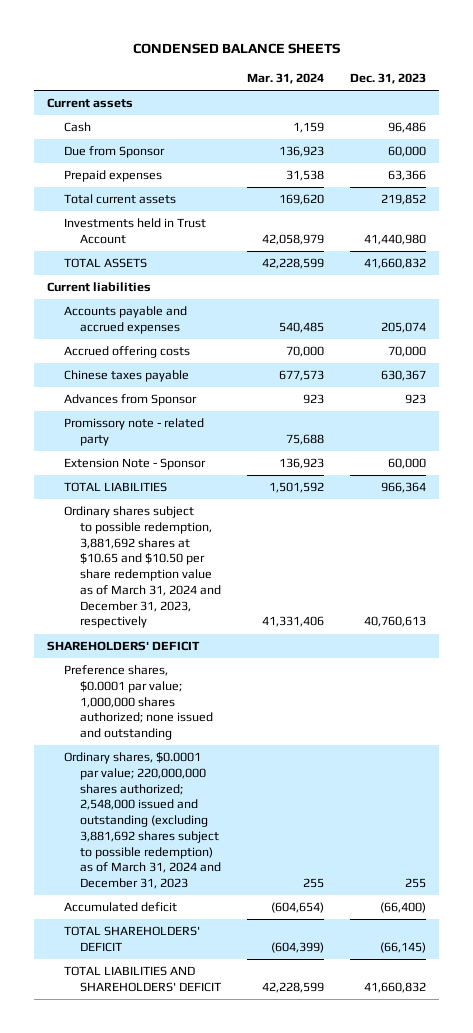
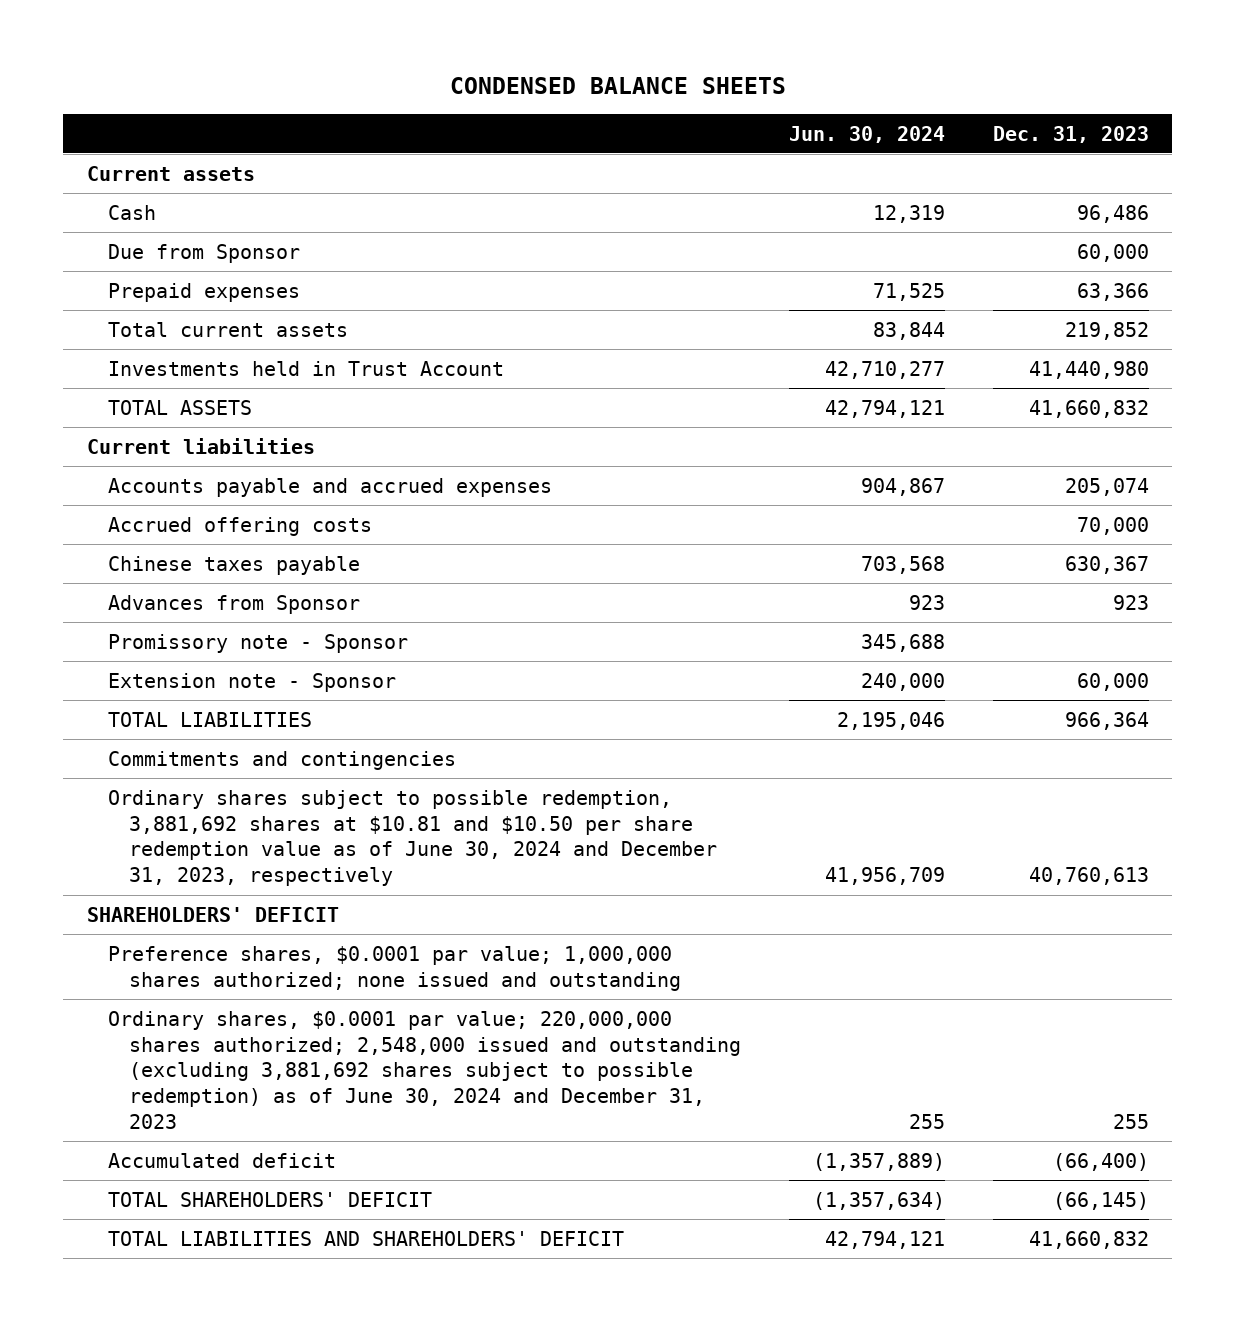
[246,73,324,85] Mar. 31, 2024 -> none
none -> [788,125,945,143] Jun. 30, 2024
[63,418,204,446] Promissory note - related party -> [107,633,408,653] Promissory note - Sponsor
[63,458,206,471] Extension Note - Sponsor -> [107,672,396,692] Extension note - Sponsor
none -> [107,750,456,770] Commitments and contingencies
[63,506,221,629] Ordinary shares subject to possible redemption, 3,881,692 shares at $10.65 and $10.50 per share redemption value as of March 31, 2024 and December 31, 2023, respectively -> [107,789,717,887] Ordinary shares subject to possible redemption, 3,881,692 shares at $10.81 and $10.50 per share redemption value as of June 30, 2024 and December 31, 2023, respectively
[63,752,221,890] Ordinary shares, $0.0001 par value; 220,000,000 shares authorized; 2,548,000 issued and outstanding (excluding 3,881,692 shares subject to possible redemption) as of March 31, 2024 and December 31, 2023 -> [107,1010,741,1129] Ordinary shares, $0.0001 par value; 220,000,000 shares authorized; 2,548,000 issued and outstanding (excluding 3,881,692 shares subject to possible redemption) as of June 30, 2024 and December 31, 2023

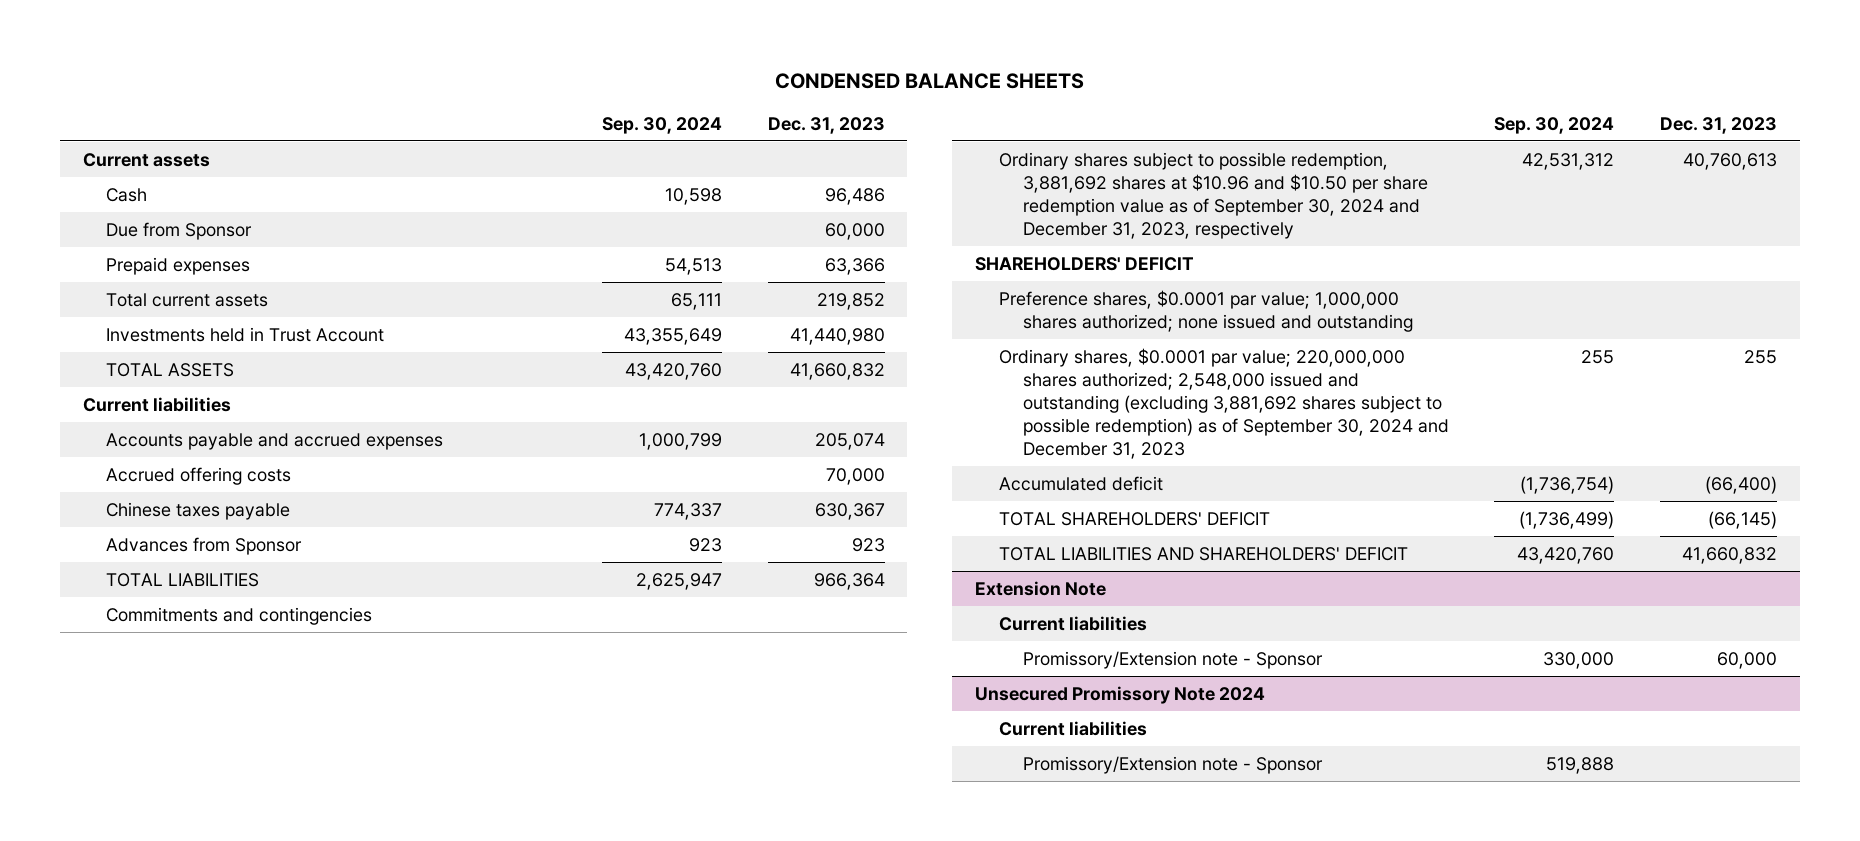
[788,125,945,143] Jun. 30, 2024 -> none
none -> [601,116,722,134] Sep. 30, 2024
[107,633,408,653] Promissory note - Sponsor -> none
[107,672,396,692] Extension note - Sponsor -> none
[107,789,717,887] Ordinary shares subject to possible redemption, 3,881,692 shares at $10.81 and $10.50 per share redemption value as of June 30, 2024 and December 31, 2023, respectively -> [998,152,1428,239] Ordinary shares subject to possible redemption, 3,881,692 shares at $10.96 and $10.50 per share redemption value as of September 30, 2024 and December 31, 2023, respectively
[107,1010,741,1129] Ordinary shares, $0.0001 par value; 220,000,000 shares authorized; 2,548,000 issued and outstanding (excluding 3,881,692 shares subject to possible redemption) as of June 30, 2024 and December 31, 2023 -> [998,348,1449,459] Ordinary shares, $0.0001 par value; 220,000,000 shares authorized; 2,548,000 issued and outstanding (excluding 3,881,692 shares subject to possible redemption) as of September 30, 2024 and December 31, 2023
none -> [975,581,1107,597] Extension Note
none -> [998,616,1147,632] Current liabilities
none -> [1022,651,1323,670] Promissory/Extension note - Sponsor
none -> [975,686,1266,705] Unsecured Promissory Note 2024
none -> [998,721,1147,737] Current liabilities
none -> [1022,756,1323,775] Promissory/Extension note - Sponsor

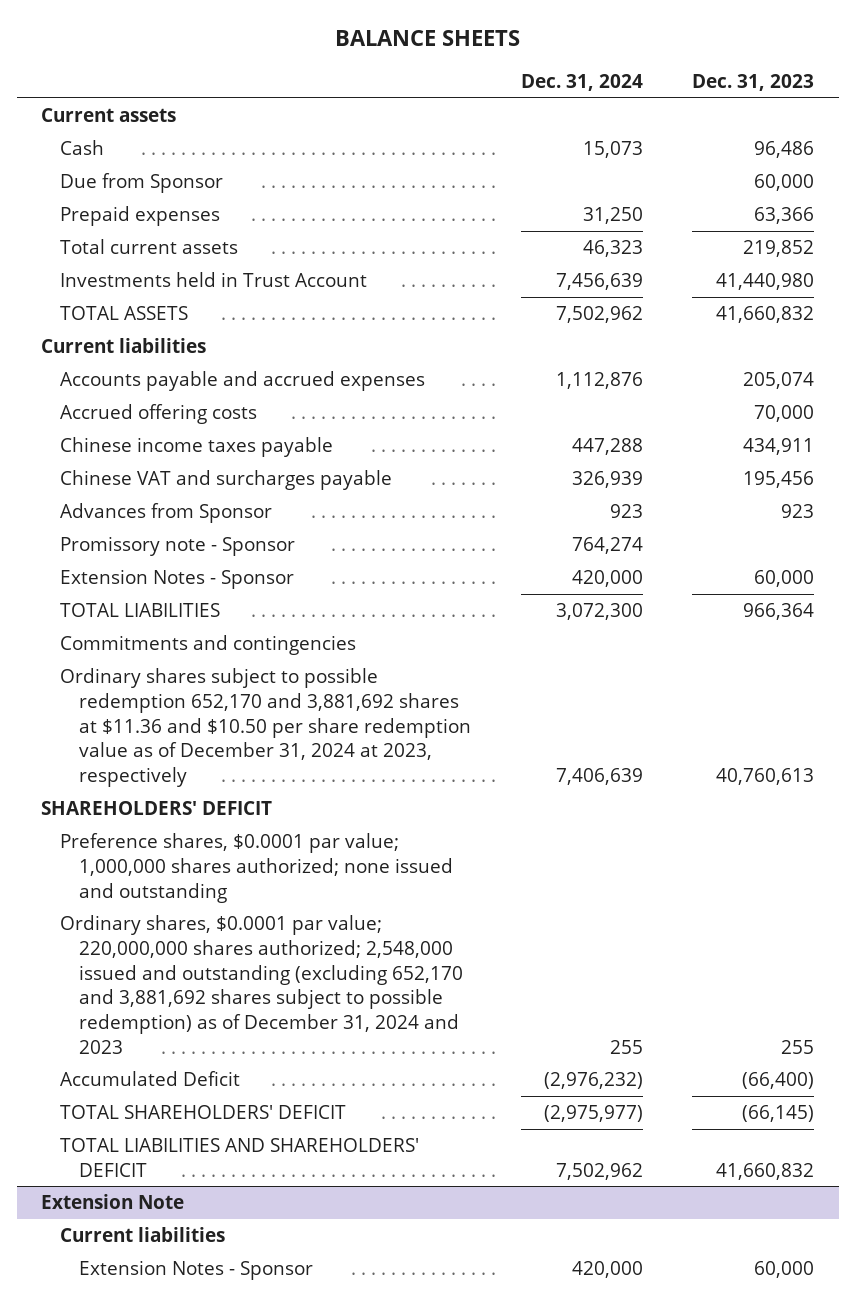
[774,72,1084,89] CONDENSED BALANCE SHEETS -> [334,30,520,47] BALANCE SHEETS
[601,116,722,134] Sep. 30, 2024 -> none
none -> [520,74,643,92] Dec. 31, 2024
[106,502,291,521] Chinese taxes payable -> [60,437,334,458] Chinese income taxes payable
[814,503,885,521] 630,367 -> [742,438,814,456] 434,911
none -> [60,470,393,491] Chinese VAT and surcharges payable
none -> [60,536,296,557] Promissory note - Sponsor
none -> [60,569,295,590] Extension Notes - Sponsor
[998,152,1428,239] Ordinary shares subject to possible redemption, 3,881,692 shares at $10.96 and $10.50 per share redemption value as of September 30, 2024 and December 31, 2023, respectively -> [60,668,472,788] Ordinary shares subject to possible redemption 652,170 and 3,881,692 shares at $11.36 and $10.50 per share redemption value as of December 31, 2024 at 2023, respectively
[998,348,1449,459] Ordinary shares, $0.0001 par value; 220,000,000 shares authorized; 2,548,000 issued and outstanding (excluding 3,881,692 shares subject to possible redemption) as of September 30, 2024 and December 31, 2023 -> [60,915,464,1054] Ordinary shares, $0.0001 par value; 220,000,000 shares authorized; 2,548,000 issued and outstanding (excluding 652,170 and 3,881,692 shares subject to possible redemption) as of December 31, 2024 and 2023
[998,476,1163,492] Accumulated deficit -> [60,1071,241,1087] Accumulated Deficit
[1022,651,1323,670] Promissory/Extension note - Sponsor -> none
[975,686,1266,705] Unsecured Promissory Note 2024 -> none
[998,721,1147,737] Current liabilities -> none
[1022,756,1323,775] Promissory/Extension note - Sponsor -> none
none -> [79,1260,314,1281] Extension Notes - Sponsor

